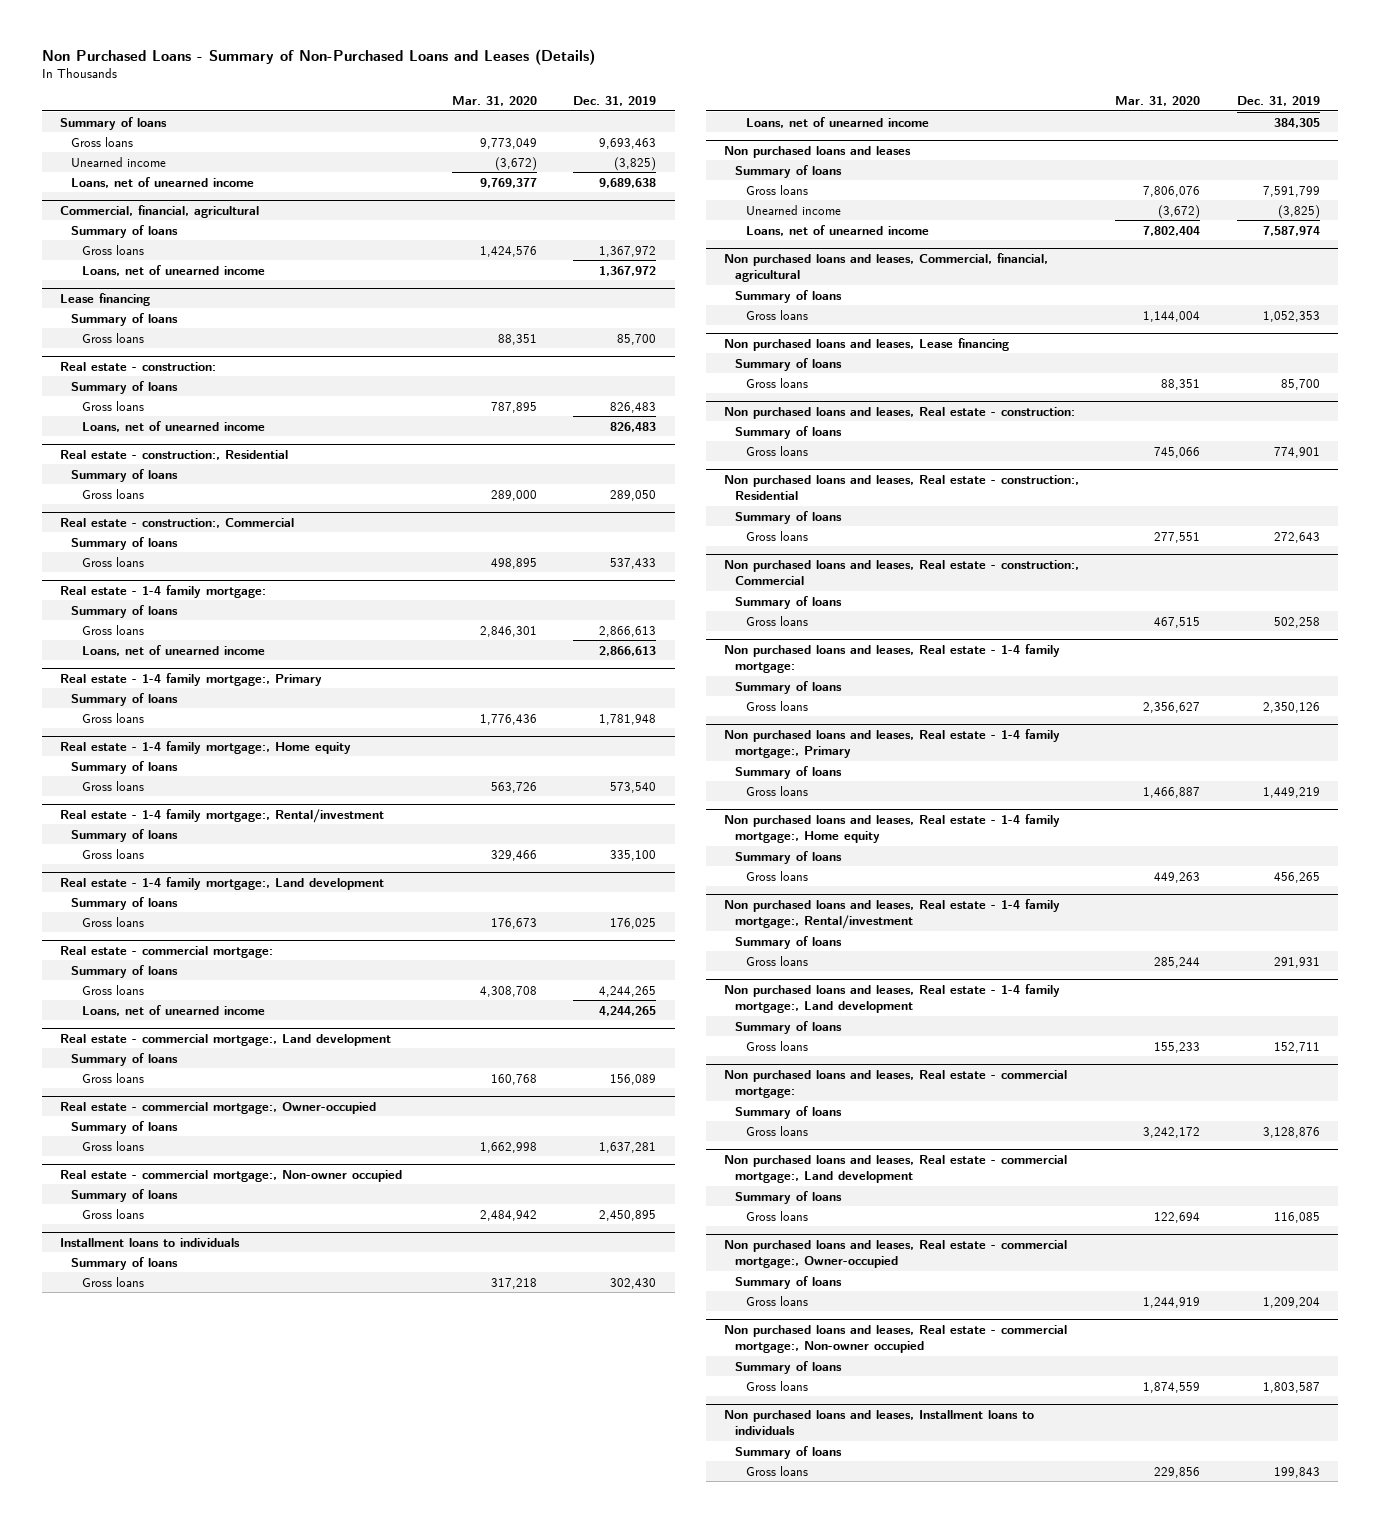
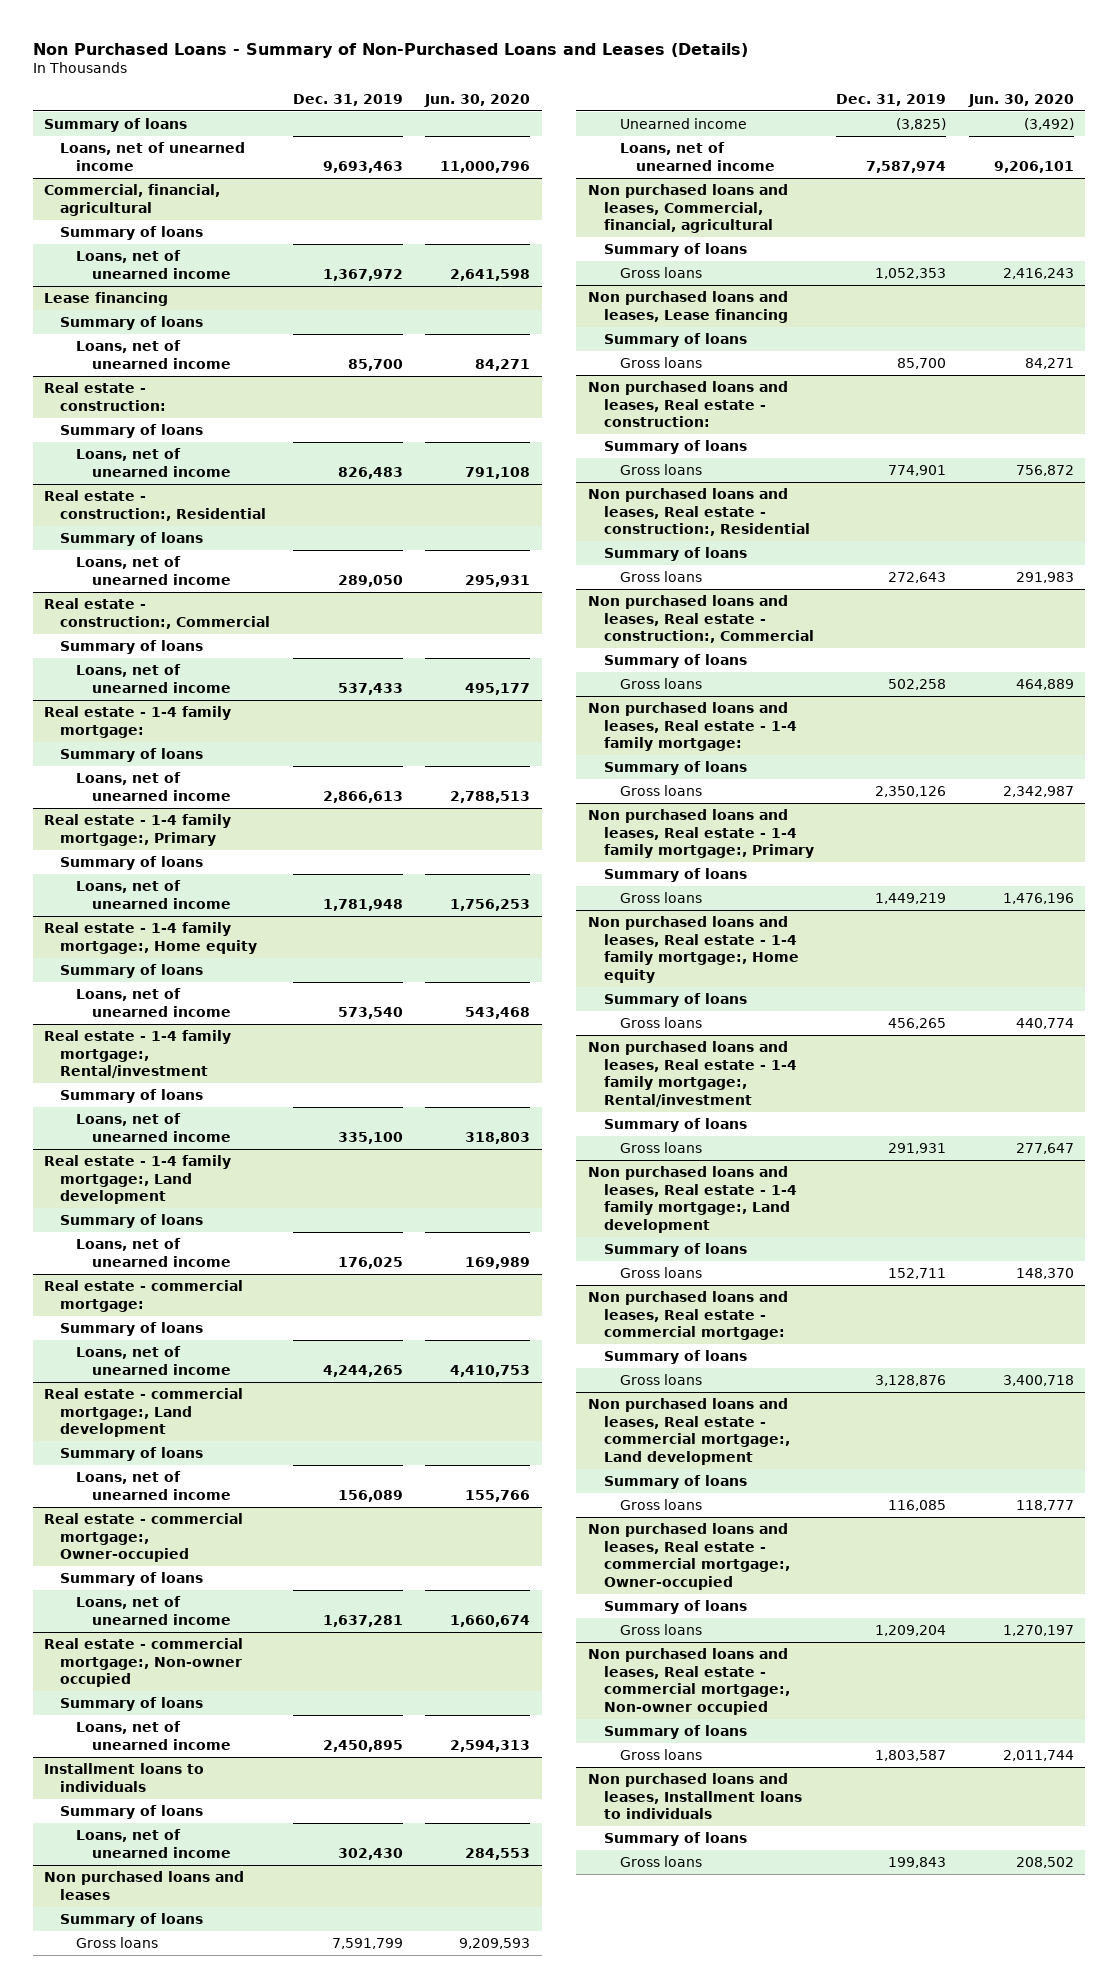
[451,96,537,107] Mar. 31, 2020 -> none
none -> [424,94,531,108] Jun. 30, 2020
[71,156,167,167] Unearned income -> none
[71,176,255,188] Loans, net of unearned income -> none
[71,136,134,147] Gross loans -> [60,141,246,171] Loans, net of unearned income
[81,244,144,255] Gross loans -> none
[81,332,144,343] Gross loans -> [76,339,232,369] Loans, net of unearned income
[81,400,144,411] Gross loans -> none
[81,488,144,499] Gross loans -> [76,555,232,585] Loans, net of unearned income
[81,556,144,567] Gross loans -> [76,663,232,693] Loans, net of unearned income
[81,624,144,635] Gross loans -> none
[81,712,144,723] Gross loans -> [76,879,232,909] Loans, net of unearned income
[81,780,144,791] Gross loans -> [76,987,232,1017] Loans, net of unearned income
[81,848,144,859] Gross loans -> [76,1112,232,1142] Loans, net of unearned income
[81,916,144,927] Gross loans -> [76,1237,232,1267] Loans, net of unearned income
[81,984,144,995] Gross loans -> none
[81,1072,144,1083] Gross loans -> [76,1470,232,1500] Loans, net of unearned income
[81,1140,144,1151] Gross loans -> [76,1595,232,1625] Loans, net of unearned income
[81,1208,144,1219] Gross loans -> [76,1720,232,1750] Loans, net of unearned income
[745,116,929,128] Loans, net of unearned income -> none
[81,1276,144,1287] Gross loans -> [76,1828,232,1858] Loans, net of unearned income

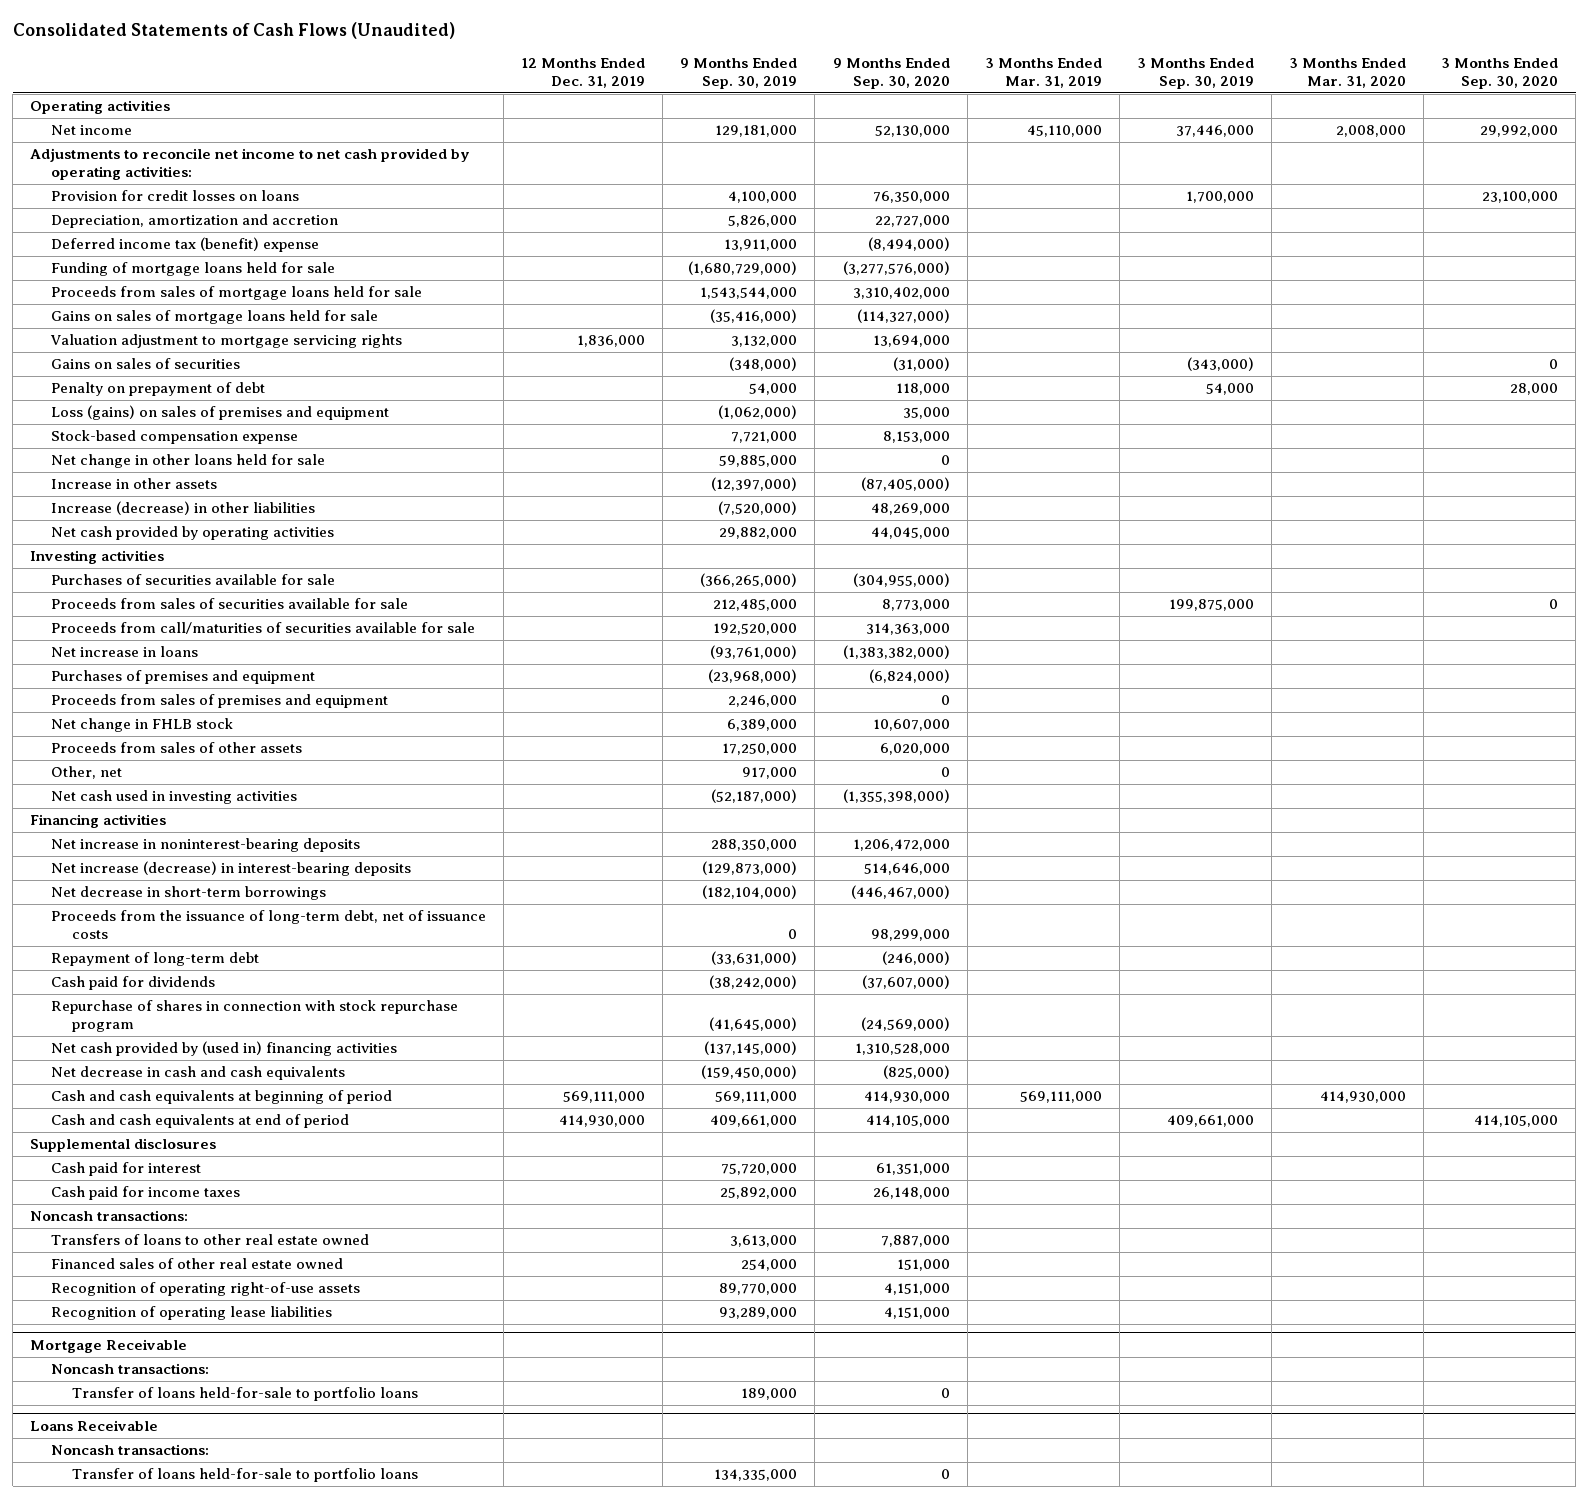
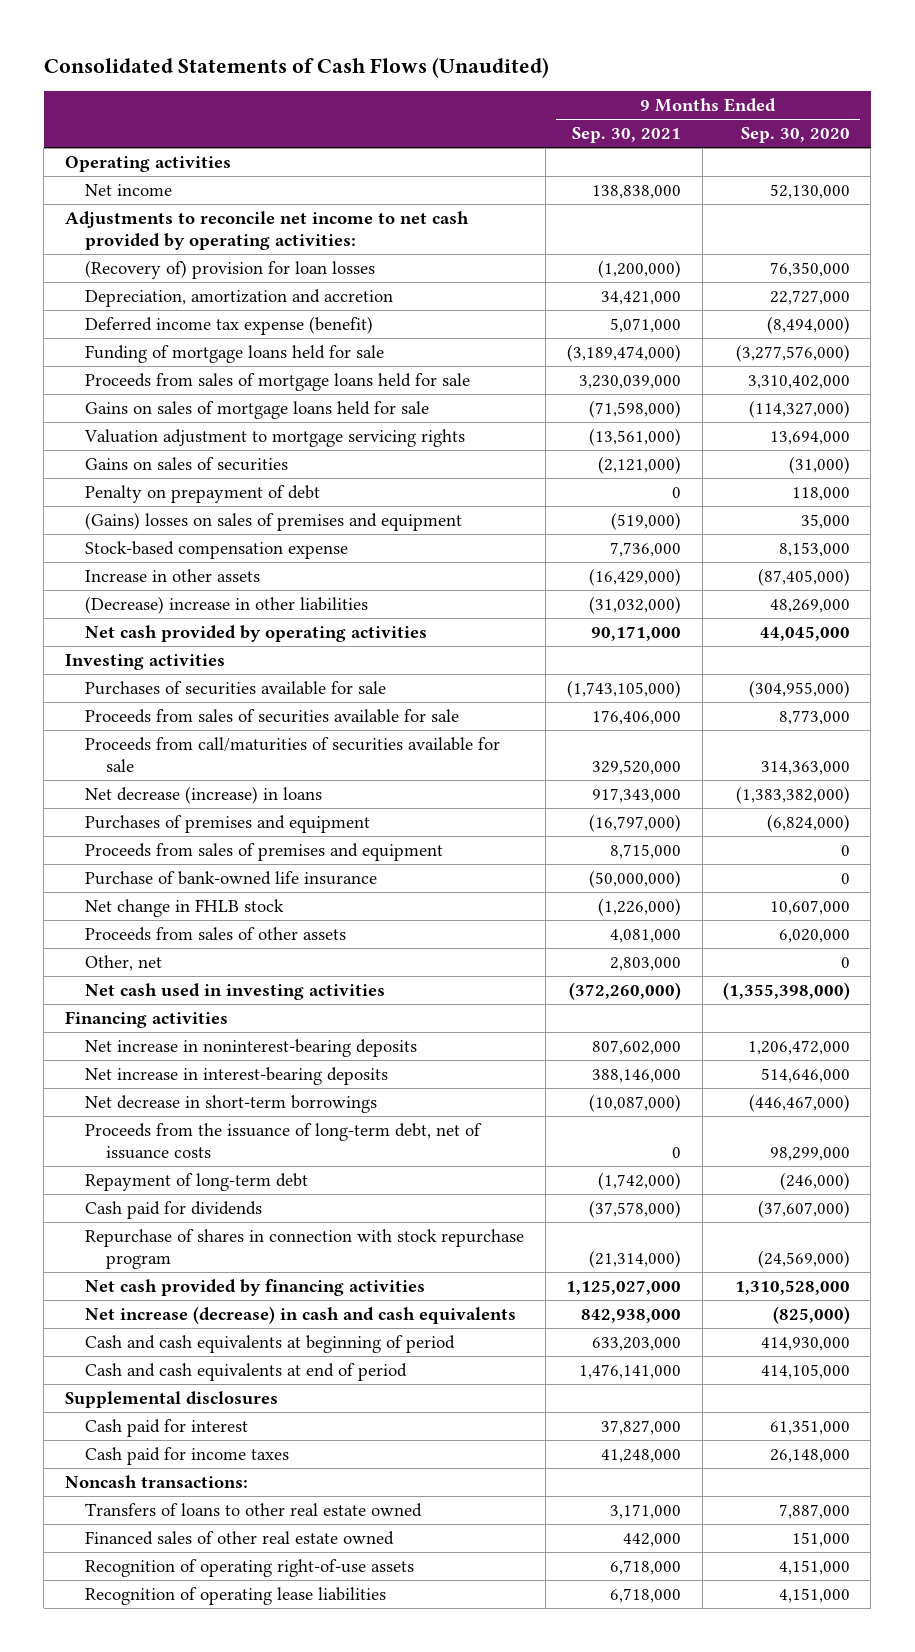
[521,58,646,88] 12 Months Ended Dec. 31, 2019 -> none
[680,58,798,89] 9 Months Ended Sep. 30, 2019 -> none
[984,58,1102,88] 3 Months Ended Mar. 31, 2019 -> none
[1136,58,1254,89] 3 Months Ended Sep. 30, 2019 -> none
[1289,58,1407,88] 3 Months Ended Mar. 31, 2020 -> none
[1441,58,1559,89] 3 Months Ended Sep. 30, 2020 -> none
none -> [572,127,682,144] Sep. 30, 2021
[51,190,300,202] Provision for credit losses on loans -> [85,260,376,280] (Recovery of) provision for loan losses
[51,237,320,253] Deferred income tax (benefit) expense -> [85,316,374,336] Deferred income tax expense (benefit)
[51,405,390,421] Loss (gains) on sales of premises and equipment -> [85,512,463,532] (Gains) losses on sales of premises and equipment
[51,454,326,469] Net change in other loans held for sale -> none
[51,501,316,516] Increase (decrease) in other liabilities -> [85,596,369,615] (Decrease) increase in other liabilities
[51,646,199,658] Net increase in loans -> [85,786,323,805] Net decrease (increase) in loans
none -> [85,871,378,886] Purchase of bank-owned life insurance
[51,861,412,877] Net increase (decrease) in interest-bearing deposits -> [85,1067,389,1086] Net increase in interest-bearing deposits
[51,1041,398,1057] Net cash provided by (used in) financing activities -> [85,1279,426,1297] Net cash provided by financing activities
[51,1066,346,1081] Net decrease in cash and cash equivalents -> [85,1306,517,1325] Net increase (decrease) in cash and cash equivalents
[30,1339,188,1354] Mortgage Receivable -> none
[51,1363,210,1375] Noncash transactions: -> none
[71,1387,418,1402] Transfer of loans held-for-sale to portfolio loans -> none
[30,1420,159,1432] Loans Receivable -> none
[51,1444,210,1456] Noncash transactions: -> none
[71,1468,418,1483] Transfer of loans held-for-sale to portfolio loans -> none

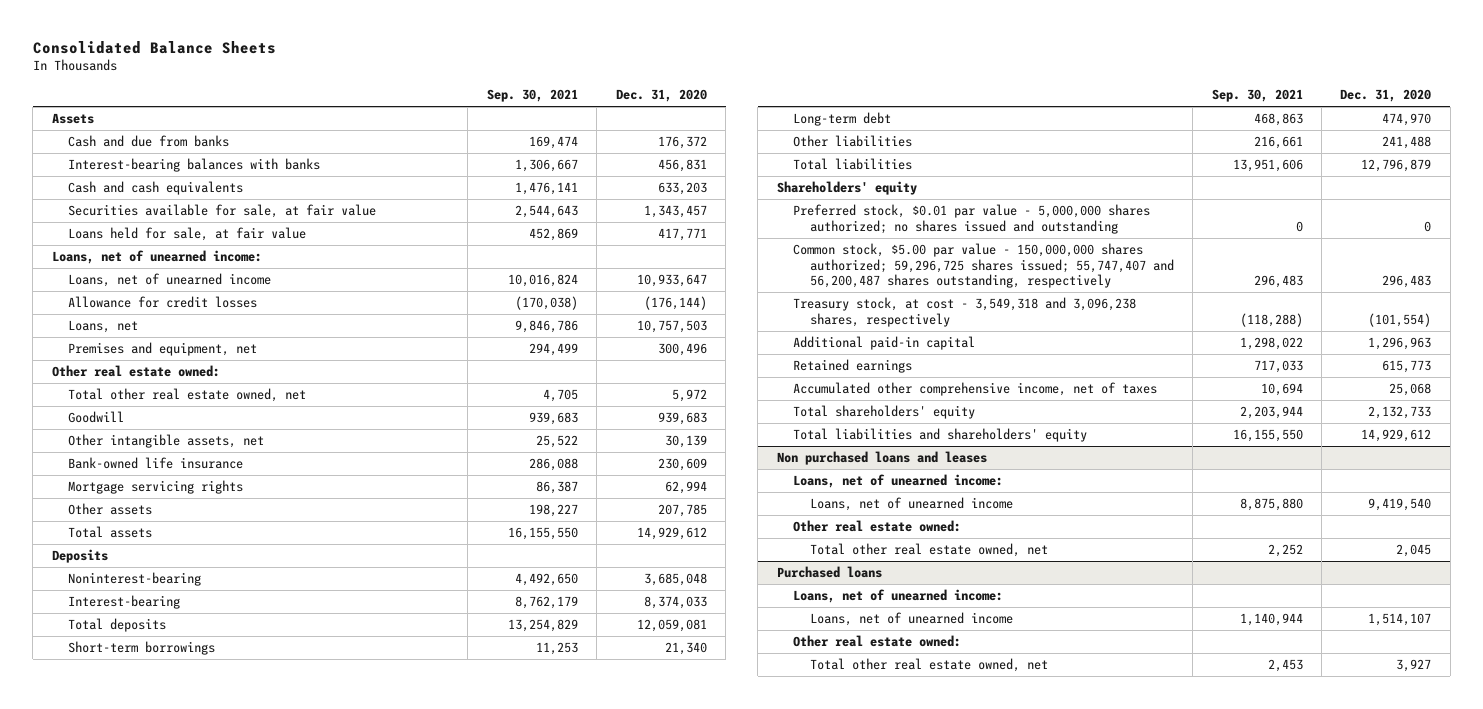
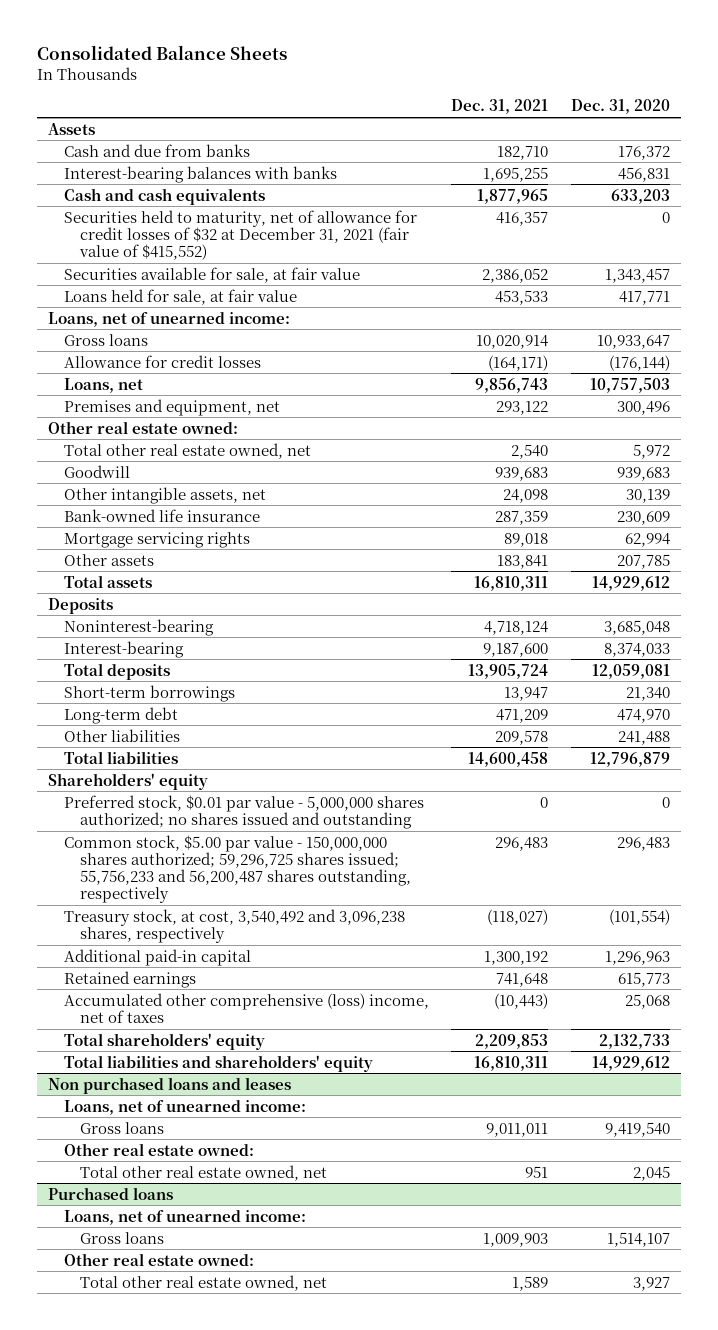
[486,89,578,103] Sep. 30, 2021 -> none
none -> [451,99,549,115] Dec. 31, 2021
none -> [63,209,417,261] Securities held to maturity, net of allowance for credit losses of $32 at December 31, 2021 (fair value of $415,552)
[68,273,272,288] Loans, net of unearned income -> [63,333,148,346] Gross loans
[793,243,1174,288] Common stock, $5.00 par value - 150,000,000 shares authorized; 59,296,725 shares issued; 55,747,407 and 56,200,487 shares outstanding, respectively -> [63,834,411,904] Common stock, $5.00 par value - 150,000,000 shares authorized; 59,296,725 shares issued; 55,756,233 and 56,200,487 shares outstanding, respectively
[793,297,1137,327] Treasury stock, at cost - 3,549,318 and 3,096,238 shares, respectively -> [63,908,405,943] Treasury stock, at cost, 3,540,492 and 3,096,238 shares, respectively
[793,382,1158,397] Accumulated other comprehensive income, net of taxes -> [63,992,429,1023] Accumulated other comprehensive (loss) income, net of taxes
[809,497,1013,512] Loans, net of unearned income -> [79,1121,164,1134] Gross loans
[809,612,1013,627] Loans, net of unearned income -> [79,1231,164,1244] Gross loans

